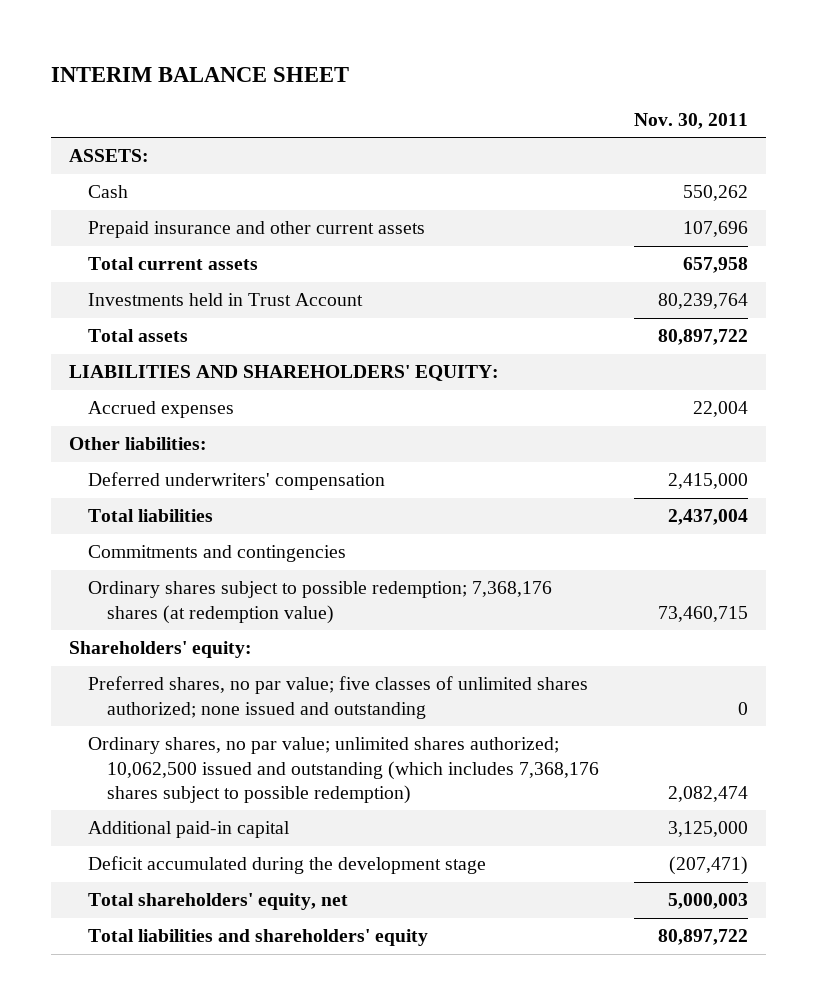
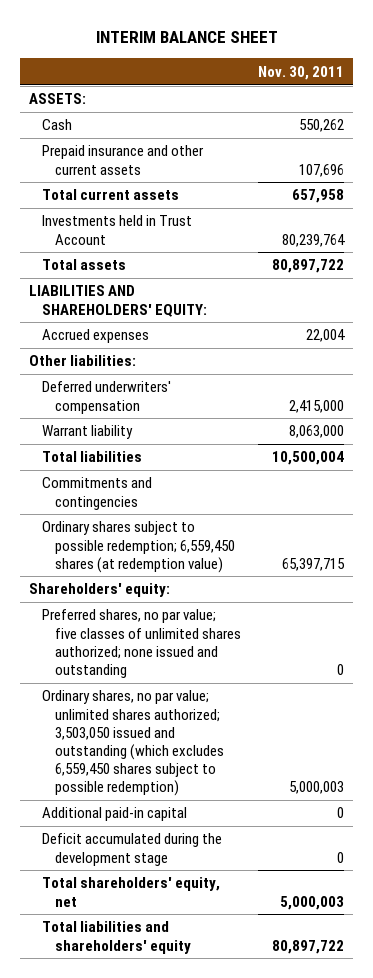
none -> [41,425,133,440] Warrant liability
[668,509,749,526] 2,437,004 -> [272,451,345,466] 10,500,004
[87,581,552,624] Ordinary shares subject to possible redemption; 7,368,176 shares (at redemption value) -> [41,521,236,573] Ordinary shares subject to possible redemption; 6,559,450 shares (at redemption value)
[658,605,749,622] 73,460,715 -> [282,557,346,571] 65,397,715
[87,737,599,804] Ordinary shares, no par value; unlimited shares authorized; 10,062,500 issued and outstanding (which includes 7,368,176 shares subject to possible redemption) -> [41,690,225,796] Ordinary shares, no par value; unlimited shares authorized; 3,503,050 issued and outstanding (which excludes 6,559,450 shares subject to possible redemption)
[668,785,749,802] 2,082,474 -> [289,780,345,794] 5,000,003
[668,821,749,838] 3,125,000 -> [337,807,345,819] 0
[669,856,749,876] (207,471) -> [337,851,345,863] 0

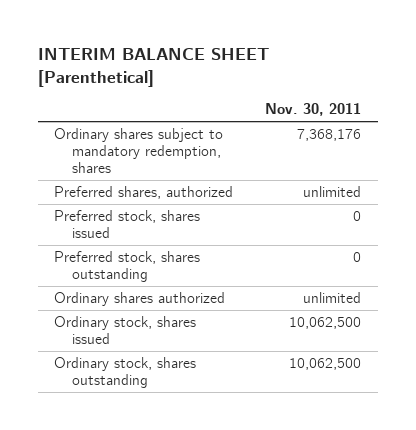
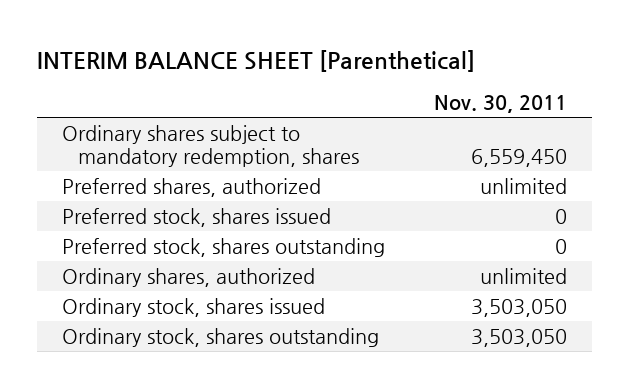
[297,129,362,142] 7,368,176 -> [471,148,568,167] 6,559,450
[54,292,226,307] Ordinary shares authorized -> [61,268,315,288] Ordinary shares, authorized
[289,317,362,330] 10,062,500 -> [471,299,568,318] 3,503,050
[289,358,362,371] 10,062,500 -> [471,329,568,348] 3,503,050

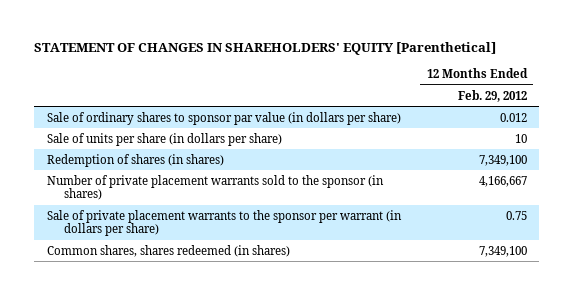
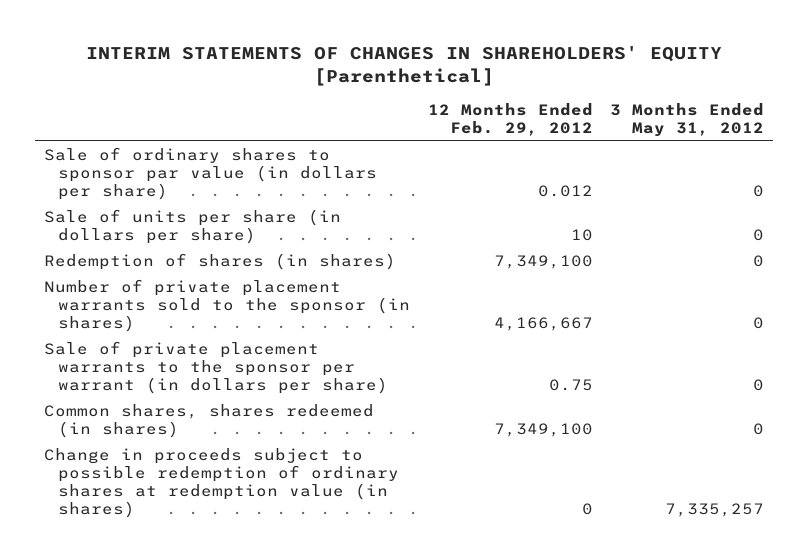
[34,41,497,55] STATEMENT OF CHANGES IN SHAREHOLDERS' EQUITY [Parenthetical] -> [86,45,723,86] INTERIM STATEMENTS OF CHANGES IN SHAREHOLDERS' EQUITY [Parenthetical]
none -> [610,102,765,137] 3 Months Ended May 31, 2012
none -> [44,448,400,518] Change in proceeds subject to possible redemption of ordinary shares at redemption value (in shares)

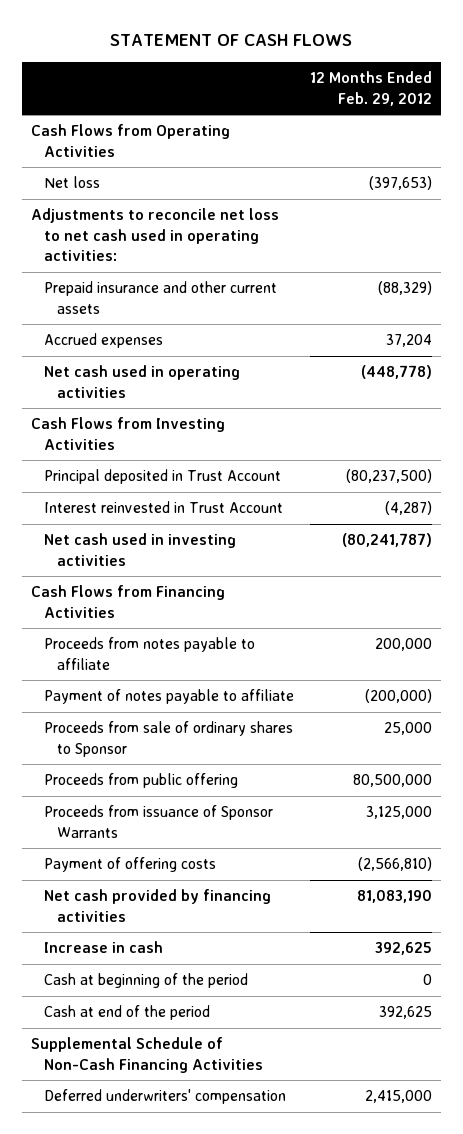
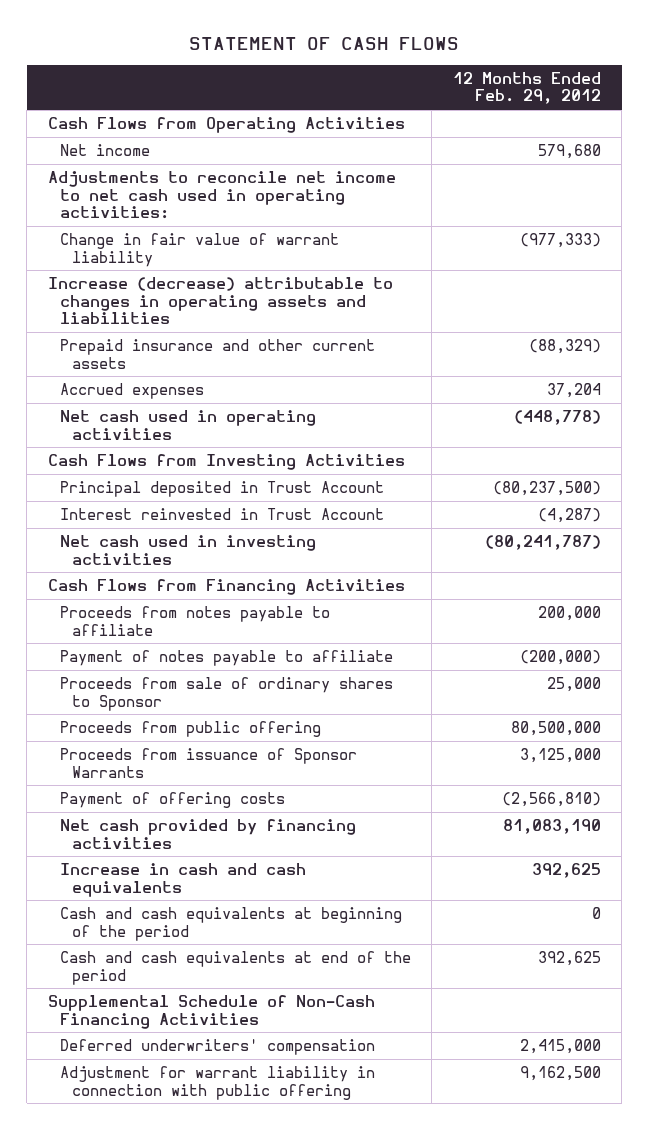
[43,176,100,189] Net loss -> [59,144,150,157] Net income
[369,176,433,191] (397,653) -> [537,144,601,160] 579,680
[30,208,279,261] Adjustments to reconcile net loss to net cash used in operating activities: -> [47,171,396,219] Adjustments to reconcile net income to net cash used in operating activities:
none -> [59,233,339,267] Change in fair value of warrant liability
none -> [47,277,393,324] Increase (decrease) attributable to changes in operating assets and liabilities
[43,941,163,954] Increase in cash -> [59,863,306,897] Increase in cash and cash equivalents
[43,973,248,989] Cash at beginning of the period -> [59,907,402,941] Cash and cash equivalents at beginning of the period
[43,1005,210,1021] Cash at end of the period -> [59,951,411,985] Cash and cash equivalents at end of the period
none -> [59,1066,375,1100] Adjustment for warrant liability in connection with public offering

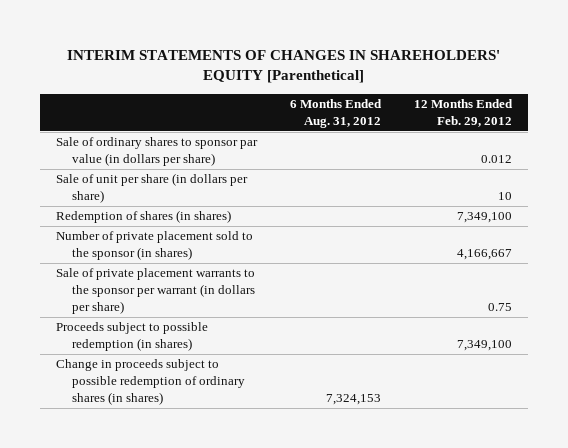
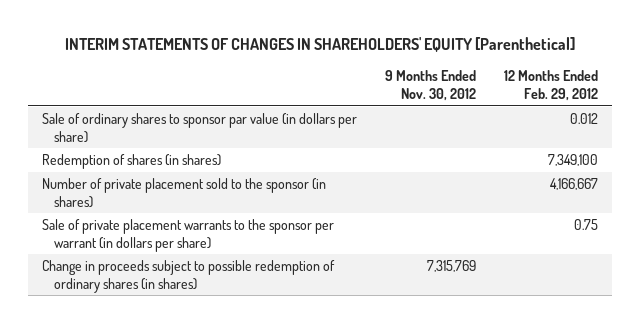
[289,99,382,129] 6 Months Ended Aug. 31, 2012 -> none
none -> [385,70,477,101] 9 Months Ended Nov. 30, 2012
[55,173,248,204] Sale of unit per share (in dollars per share) -> none
[55,322,208,352] Proceeds subject to possible redemption (in shares) -> none

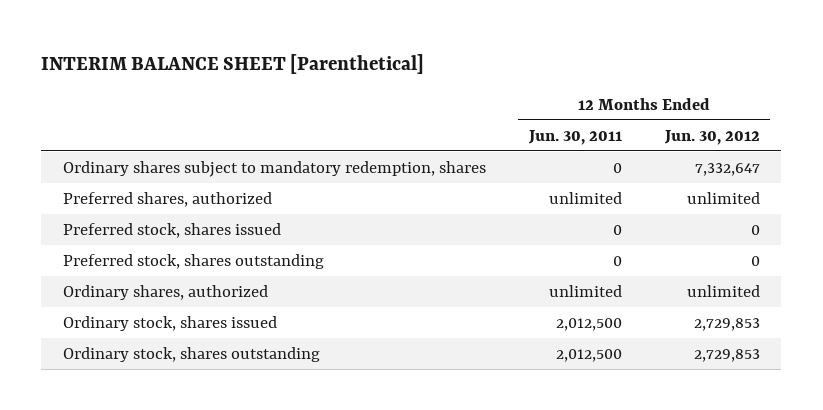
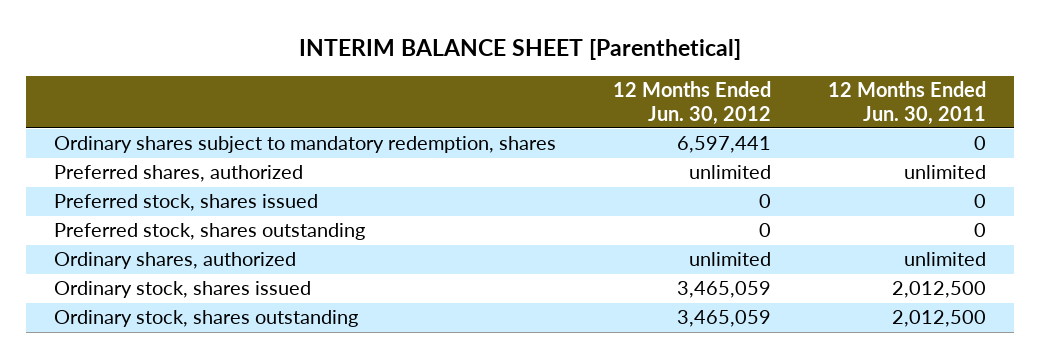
[694,162,760,176] 7,332,647 -> [677,136,772,154] 6,597,441
[693,317,760,331] 2,729,853 -> [677,281,772,299] 3,465,059
[693,348,760,362] 2,729,853 -> [677,310,772,328] 3,465,059

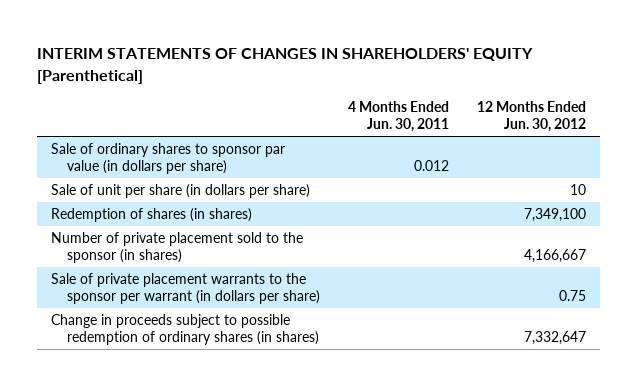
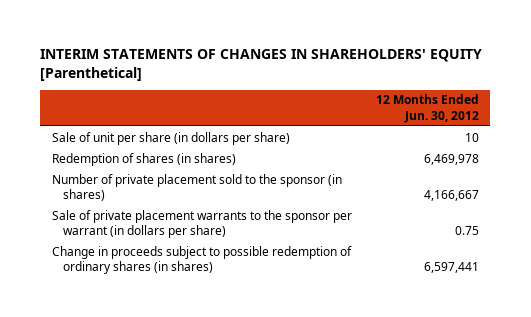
[348,101,450,133] 4 Months Ended Jun. 30, 2011 -> none
[51,143,286,175] Sale of ordinary shares to sponsor par value (in dollars per share) -> none
[524,208,587,223] 7,349,100 -> [423,153,479,165] 6,469,978
[524,331,587,346] 7,332,647 -> [423,262,479,274] 6,597,441

